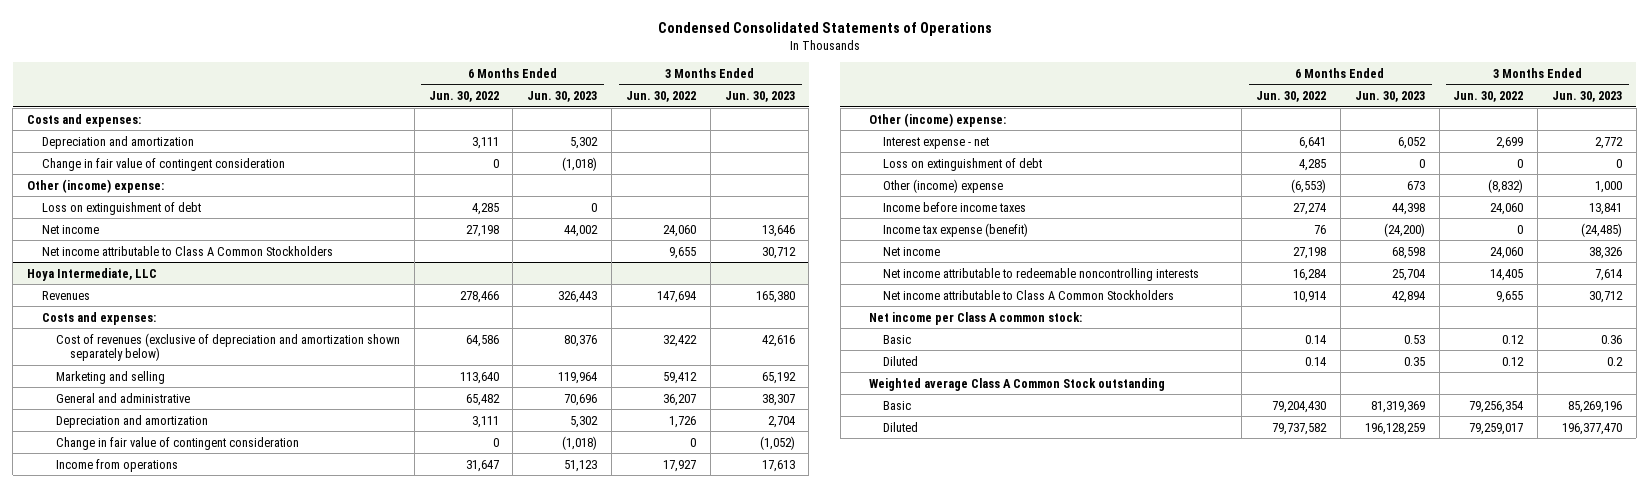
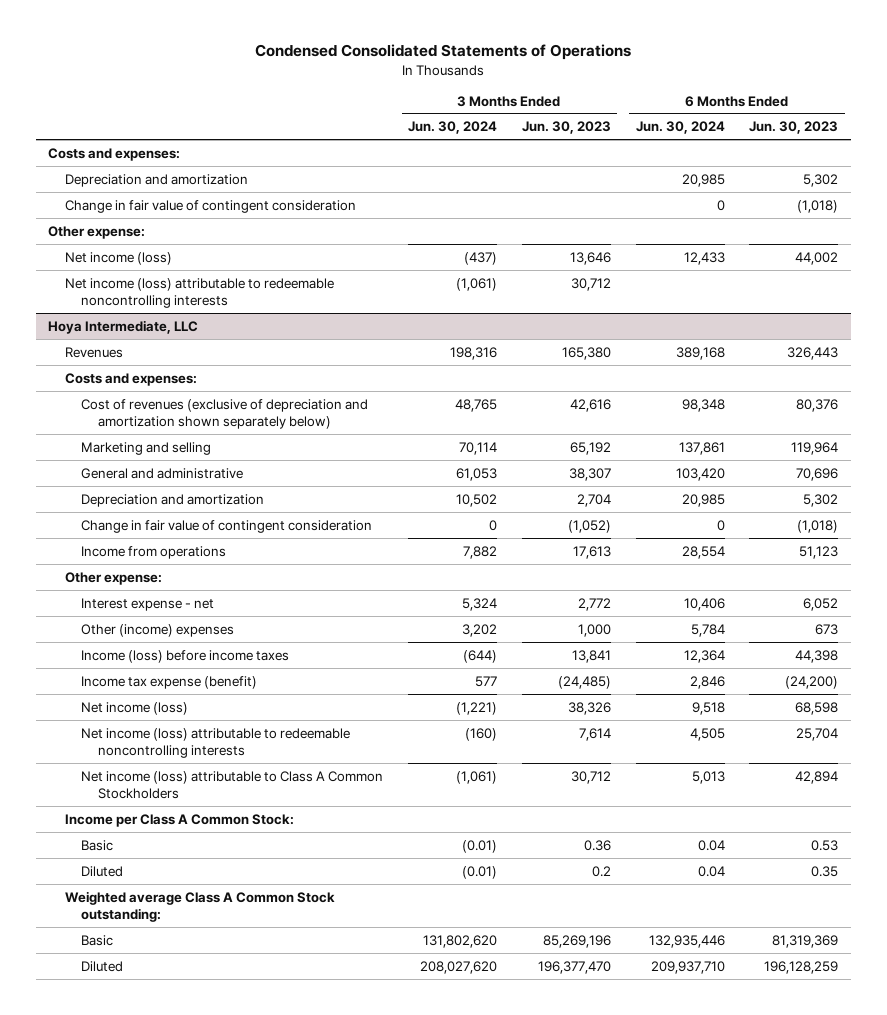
[428,91,499,103] Jun. 30, 2022 -> none
[625,91,696,103] Jun. 30, 2022 -> none
none -> [408,121,498,135] Jun. 30, 2024
none -> [635,121,725,135] Jun. 30, 2024
[41,201,201,215] Loss on extinguishment of debt -> none
[27,178,165,193] Other (income) expense: -> [48,225,146,239] Other expense:
[41,224,99,234] Net income -> [64,251,172,265] Net income (loss)
[41,245,333,256] Net income attributable to Class A Common Stockholders -> [64,277,334,308] Net income (loss) attributable to redeemable noncontrolling interests
[869,112,1007,127] Other (income) expense: -> [64,571,162,585] Other expense:
[883,157,1043,171] Loss on extinguishment of debt -> none
[883,178,1004,193] Other (income) expense -> [81,623,235,637] Other (income) expenses
[883,201,1027,212] Income before income taxes -> [81,649,290,663] Income (loss) before income taxes
[883,246,941,256] Net income -> [81,701,189,715] Net income (loss)
[883,267,1200,281] Net income attributable to redeemable noncontrolling interests -> [81,727,351,758] Net income (loss) attributable to redeemable noncontrolling interests
[883,289,1175,300] Net income attributable to Class A Common Stockholders -> [81,770,384,799] Net income (loss) attributable to Class A Common Stockholders
[869,311,1083,325] Net income per Class A common stock: -> [64,813,294,827] Income per Class A Common Stock:
[869,377,1166,391] Weighted average Class A Common Stock outstanding -> [64,890,335,922] Weighted average Class A Common Stock outstanding:

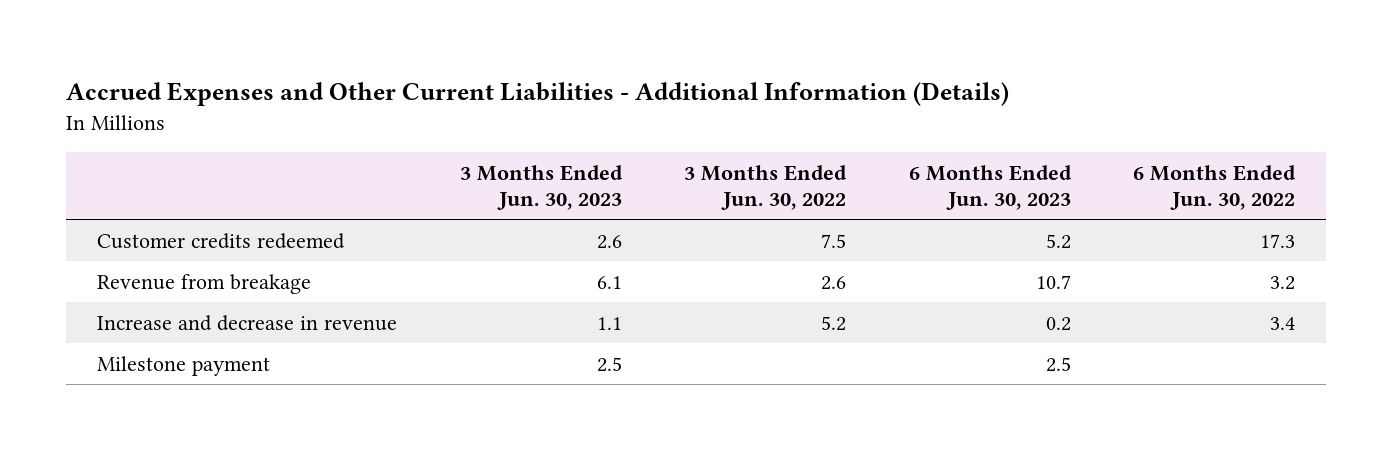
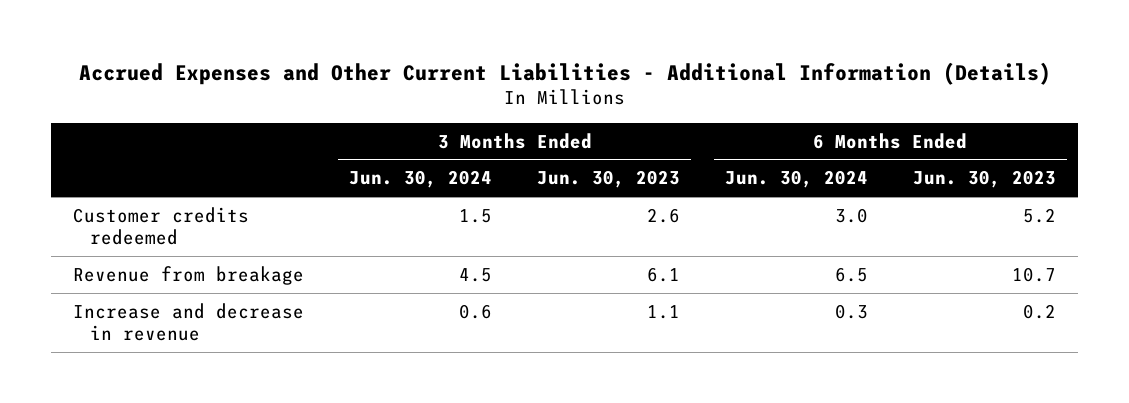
[684,164,848,210] 3 Months Ended Jun. 30, 2022 -> none
[1133,164,1297,210] 6 Months Ended Jun. 30, 2022 -> none
none -> [349,170,493,189] Jun. 30, 2024
none -> [724,170,868,189] Jun. 30, 2024
[97,355,271,376] Milestone payment -> none

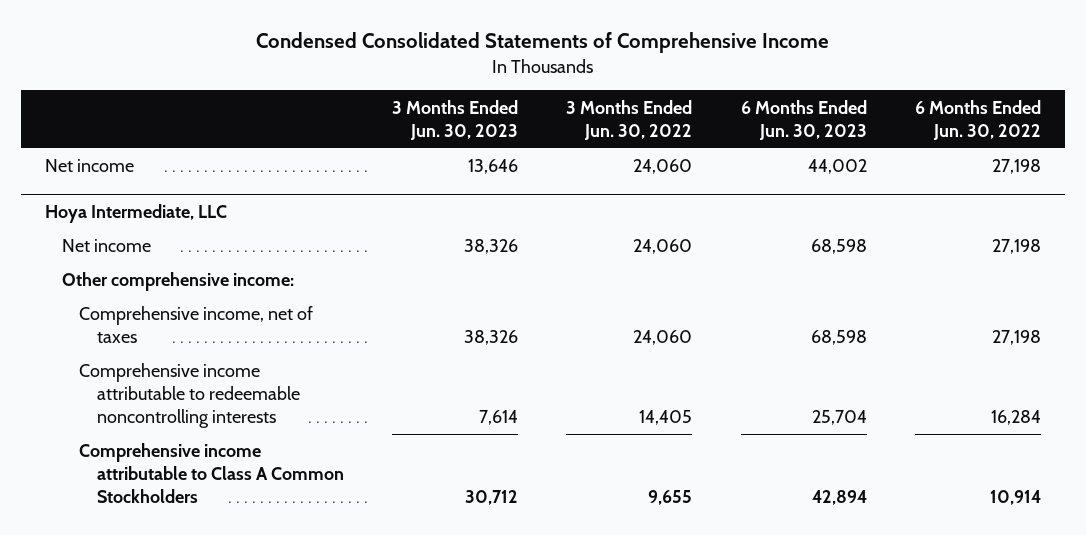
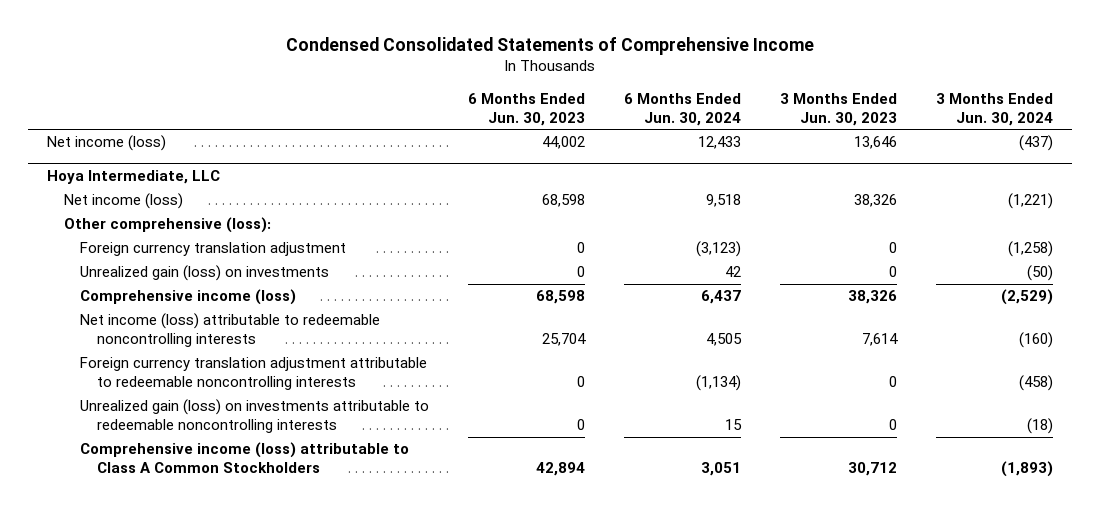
[566,99,693,140] 3 Months Ended Jun. 30, 2022 -> none
[914,99,1041,140] 6 Months Ended Jun. 30, 2022 -> none
none -> [624,92,742,126] 6 Months Ended Jun. 30, 2024
none -> [935,92,1053,126] 3 Months Ended Jun. 30, 2024
[44,159,134,173] Net income -> [46,135,166,152] Net income (loss)
[62,239,152,253] Net income -> [63,193,183,210] Net income (loss)
[62,272,295,292] Other comprehensive income: -> [63,217,271,234] Other comprehensive (loss):
none -> [80,242,347,257] Foreign currency translation adjustment
none -> [80,265,330,282] Unrealized gain (loss) on investments
[79,306,314,344] Comprehensive income, net of taxes -> [80,289,297,306] Comprehensive income (loss)
[79,363,300,429] Comprehensive income attributable to redeemable noncontrolling interests -> [80,313,381,348] Net income (loss) attributable to redeemable noncontrolling interests
none -> [80,357,428,391] Foreign currency translation adjustment attributable to redeemable noncontrolling interests
none -> [80,399,430,434] Unrealized gain (loss) on investments attributable to redeemable noncontrolling interests
[79,443,344,504] Comprehensive income attributable to Class A Common Stockholders -> [80,442,410,474] Comprehensive income (loss) attributable to Class A Common Stockholders

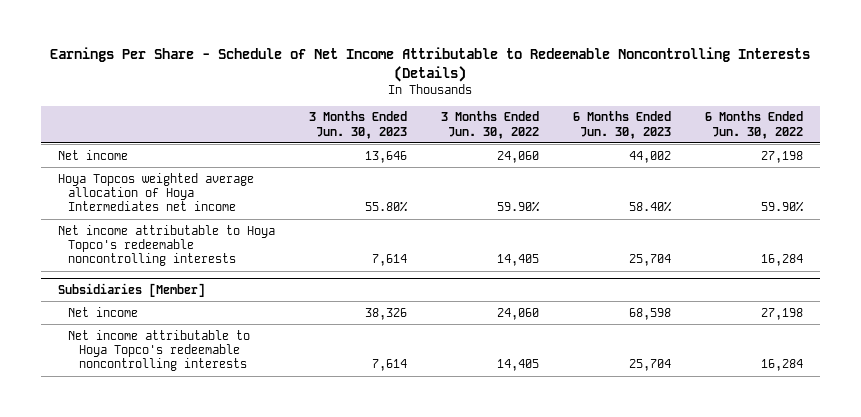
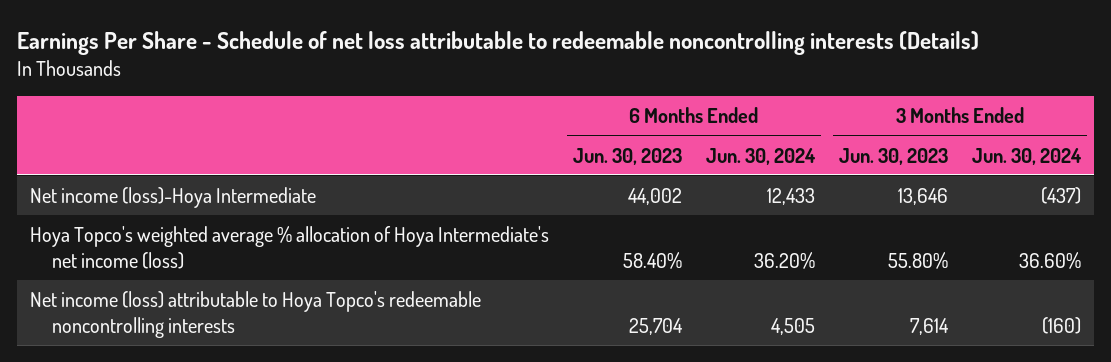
[50,47,811,82] Earnings Per Share - Schedule of Net Income Attributable to Redeemable Noncontrolling Interests (Details) -> [17,30,980,55] Earnings Per Share - Schedule of net loss attributable to redeemable noncontrolling interests (Details)
[440,111,539,139] 3 Months Ended Jun. 30, 2022 -> none
[704,111,803,139] 6 Months Ended Jun. 30, 2022 -> none
none -> [705,147,816,165] Jun. 30, 2024
none -> [972,147,1083,165] Jun. 30, 2024
[57,282,205,297] Subsidiaries [Member] -> none
[68,306,139,317] Net income -> none
[68,329,251,372] Net income attributable to Hoya Topco's redeemable noncontrolling interests -> none
[57,149,128,160] Net income -> [29,187,316,209] Net income (loss)-Hoya Intermediate
[57,172,254,212] Hoya Topcos weighted average allocation of Hoya Intermediates net income -> [29,226,549,270] Hoya Topco's weighted average % allocation of Hoya Intermediate's net income (loss)
[57,224,275,267] Net income attributable to Hoya Topco's redeemable noncontrolling interests -> [29,291,481,339] Net income (loss) attributable to Hoya Topco's redeemable noncontrolling interests

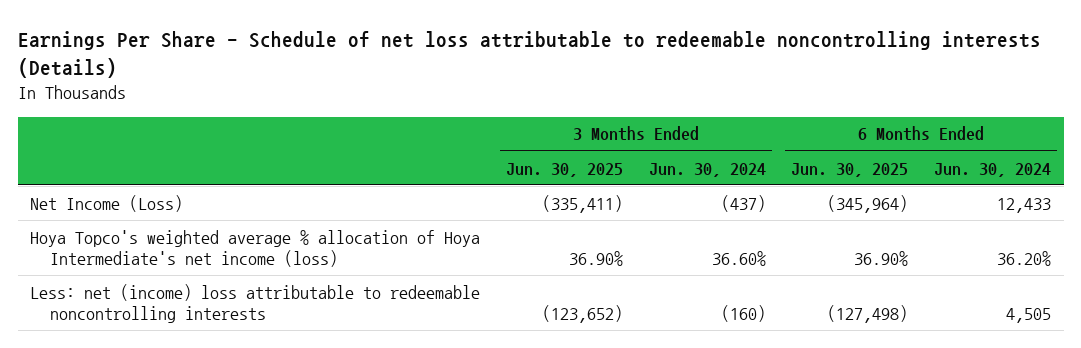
[572,147,682,165] Jun. 30, 2023 -> none
[839,147,949,165] Jun. 30, 2023 -> none
none -> [505,162,623,177] Jun. 30, 2025
none -> [791,162,909,177] Jun. 30, 2025
[29,187,316,209] Net income (loss)-Hoya Intermediate -> [30,194,184,212] Net Income (Loss)
[29,291,481,339] Net income (loss) attributable to Hoya Topco's redeemable noncontrolling interests -> [30,283,481,323] Less: net (income) loss attributable to redeemable noncontrolling interests

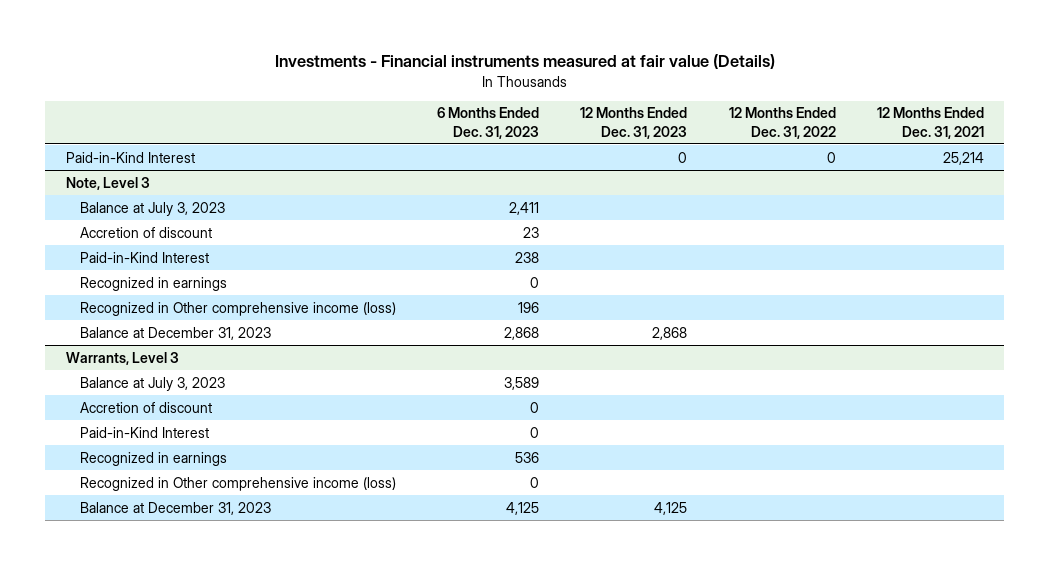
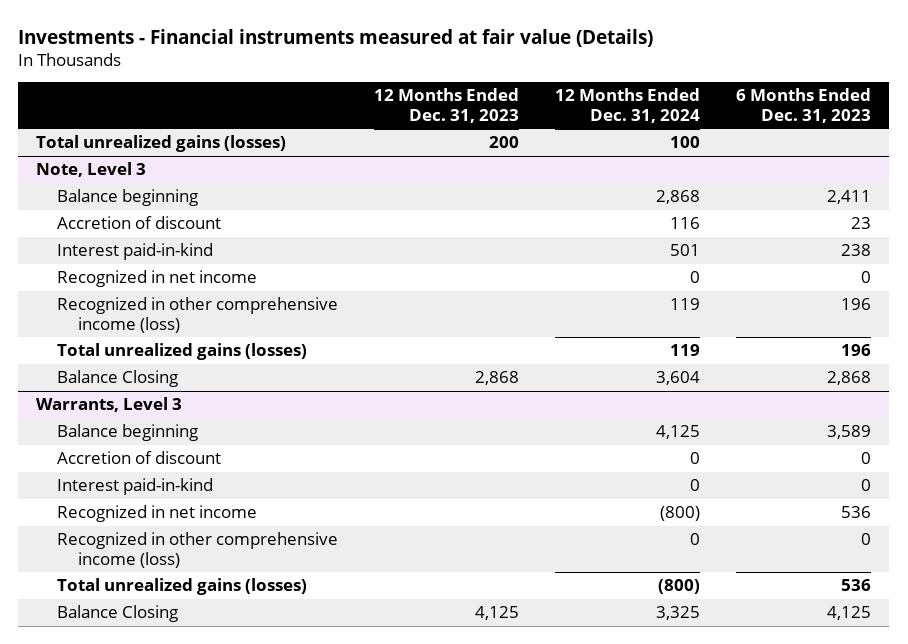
[728,107,836,139] 12 Months Ended Dec. 31, 2022 -> none
[876,107,984,139] 12 Months Ended Dec. 31, 2021 -> none
none -> [555,87,701,123] 12 Months Ended Dec. 31, 2024
[66,151,196,163] Paid-in-Kind Interest -> none
none -> [36,135,287,153] Total unrealized gains (losses)
[80,201,226,216] Balance at July 3, 2023 -> [57,189,199,207] Balance beginning
[80,251,210,263] Paid-in-Kind Interest -> [57,243,214,261] Interest paid-in-kind
[80,276,228,291] Recognized in earnings -> [57,270,258,288] Recognized in net income
[80,301,397,316] Recognized in Other comprehensive income (loss) -> [57,297,339,333] Recognized in other comprehensive income (loss)
none -> [57,343,308,361] Total unrealized gains (losses)
[80,326,272,340] Balance at December 31, 2023 -> [57,370,179,388] Balance Closing
[80,376,226,391] Balance at July 3, 2023 -> [57,424,199,442] Balance beginning
[80,426,210,438] Paid-in-Kind Interest -> [57,478,214,496] Interest paid-in-kind
[80,451,228,466] Recognized in earnings -> [57,505,258,523] Recognized in net income
[80,476,397,491] Recognized in Other comprehensive income (loss) -> [57,532,339,568] Recognized in other comprehensive income (loss)
none -> [57,578,308,596] Total unrealized gains (losses)
[80,501,272,515] Balance at December 31, 2023 -> [57,605,179,623] Balance Closing

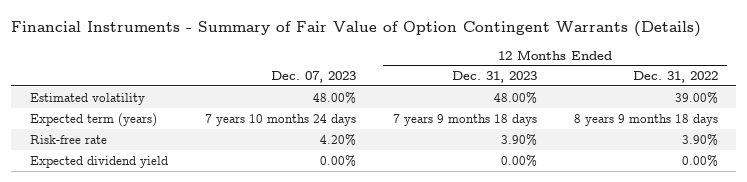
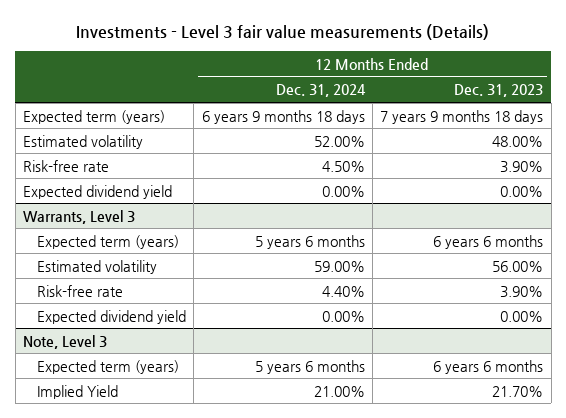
[11,20,702,37] Financial Instruments - Summary of Fair Value of Option Contingent Warrants (Details) -> [76,24,490,41] Investments - Level 3 fair value measurements (Details)
[270,71,356,84] Dec. 07, 2023 -> none
[632,71,718,84] Dec. 31, 2022 -> none
none -> [275,84,366,98] Dec. 31, 2024
[29,92,145,105] Estimated volatility -> [22,134,143,149] Estimated volatility
none -> [22,209,135,224] Warrants, Level 3
none -> [37,234,180,249] Expected term (years)
none -> [37,259,158,274] Estimated volatility
none -> [37,284,124,297] Risk-free rate
none -> [37,309,187,324] Expected dividend yield
none -> [22,334,107,349] Note, Level 3
none -> [37,359,180,374] Expected term (years)
none -> [37,384,119,399] Implied Yield

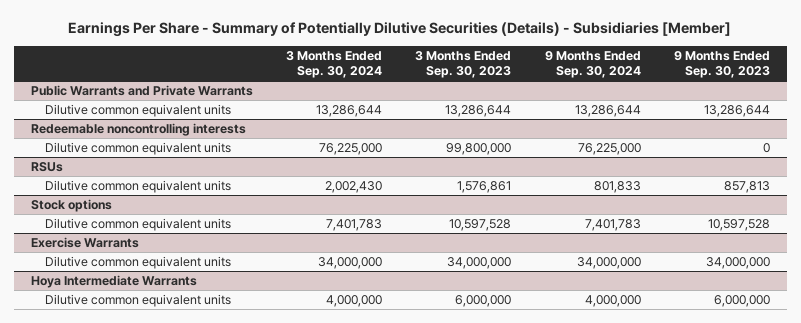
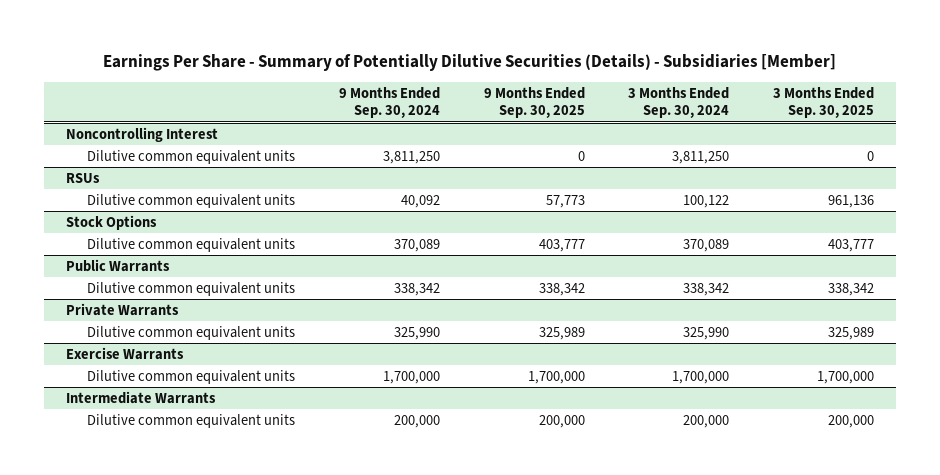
[415,50,512,79] 3 Months Ended Sep. 30, 2023 -> none
[674,50,771,79] 9 Months Ended Sep. 30, 2023 -> none
none -> [483,86,585,119] 9 Months Ended Sep. 30, 2025
none -> [773,86,875,119] 3 Months Ended Sep. 30, 2025
[30,122,246,136] Redeemable noncontrolling interests -> none
[44,141,231,155] Dilutive common equivalent units -> none
[30,84,253,96] Public Warrants and Private Warrants -> [66,126,219,142] Noncontrolling Interest
[316,104,383,117] 13,286,644 -> [672,150,730,164] 3,811,250
[574,104,641,117] 13,286,644 -> [382,150,440,164] 3,811,250
[325,180,383,193] 2,002,430 -> [683,194,730,208] 100,122
[593,180,641,193] 801,833 -> [400,194,440,208] 40,092
[30,198,112,212] Stock options -> [66,214,158,230] Stock Options
[326,218,383,231] 7,401,783 -> [683,238,730,252] 370,089
[584,218,641,231] 7,401,783 -> [393,238,440,252] 370,089
none -> [66,258,171,272] Public Warrants
none -> [86,281,295,296] Dilutive common equivalent units
none -> [66,302,180,316] Private Warrants
none -> [86,325,295,340] Dilutive common equivalent units
[318,256,383,269] 34,000,000 -> [672,370,730,384] 1,700,000
[576,256,641,269] 34,000,000 -> [382,370,440,384] 1,700,000
[30,274,197,288] Hoya Intermediate Warrants -> [66,390,217,404] Intermediate Warrants
[326,294,383,307] 4,000,000 -> [683,414,730,428] 200,000
[584,294,641,307] 4,000,000 -> [393,414,440,428] 200,000

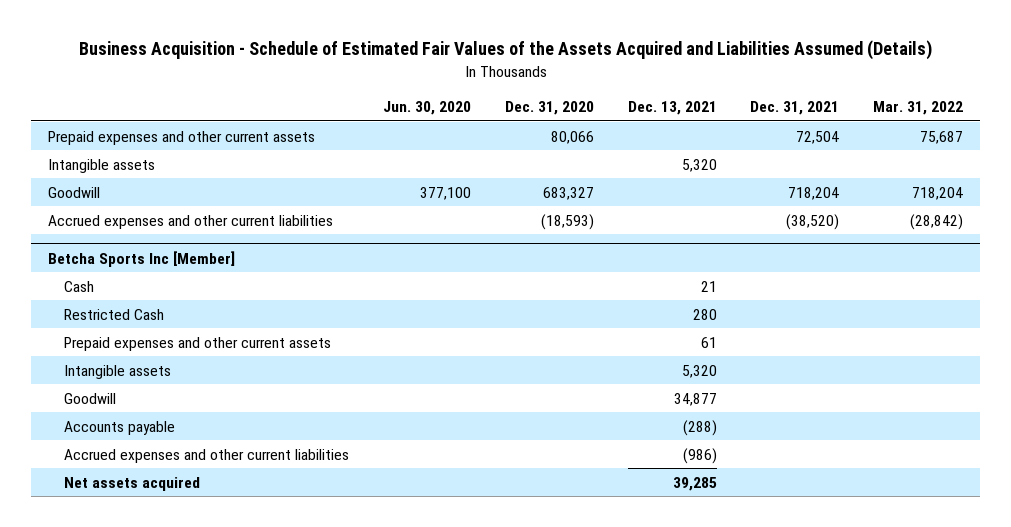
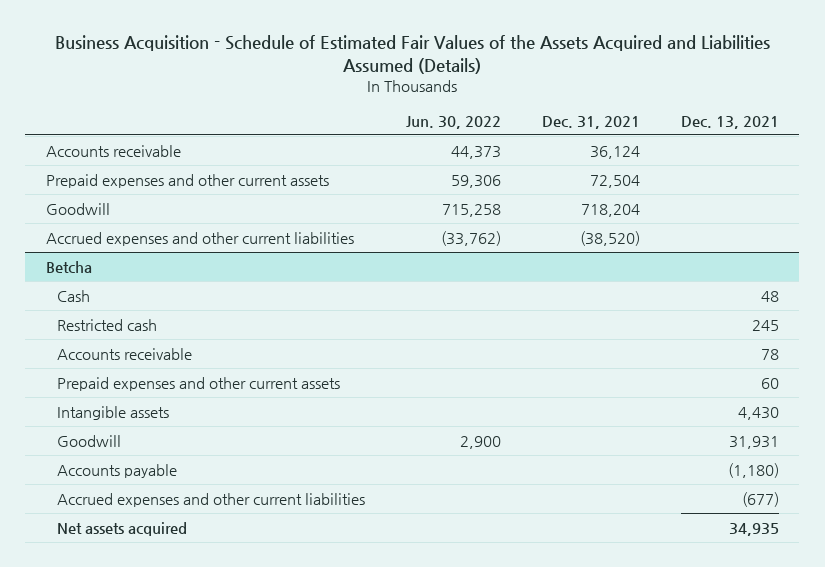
[382,101,471,116] Jun. 30, 2020 -> none
[504,101,594,116] Dec. 31, 2020 -> none
[873,101,964,116] Mar. 31, 2022 -> none
none -> [406,115,502,129] Jun. 30, 2022
none -> [45,144,181,157] Accounts receivable
[47,158,155,173] Intangible assets -> none
[47,250,235,267] Betcha Sports Inc [Member] -> [45,260,92,273] Betcha
[700,280,717,292] 21 -> [761,290,780,302] 48
[64,308,165,320] Restricted Cash -> [57,318,158,331] Restricted cash
[692,308,717,320] 280 -> [752,319,780,331] 245
none -> [57,347,193,360] Accounts receivable
[700,336,717,348] 61 -> [761,377,780,389] 60
[681,364,717,378] 5,320 -> [738,406,780,420] 4,430
[673,392,717,406] 34,877 -> [729,435,780,449] 31,931
[682,419,717,436] (288) -> [728,462,780,478] (1,180)
[682,447,717,464] (986) -> [742,491,780,507] (677)
[672,476,717,491] 39,285 -> [729,522,780,536] 34,935

